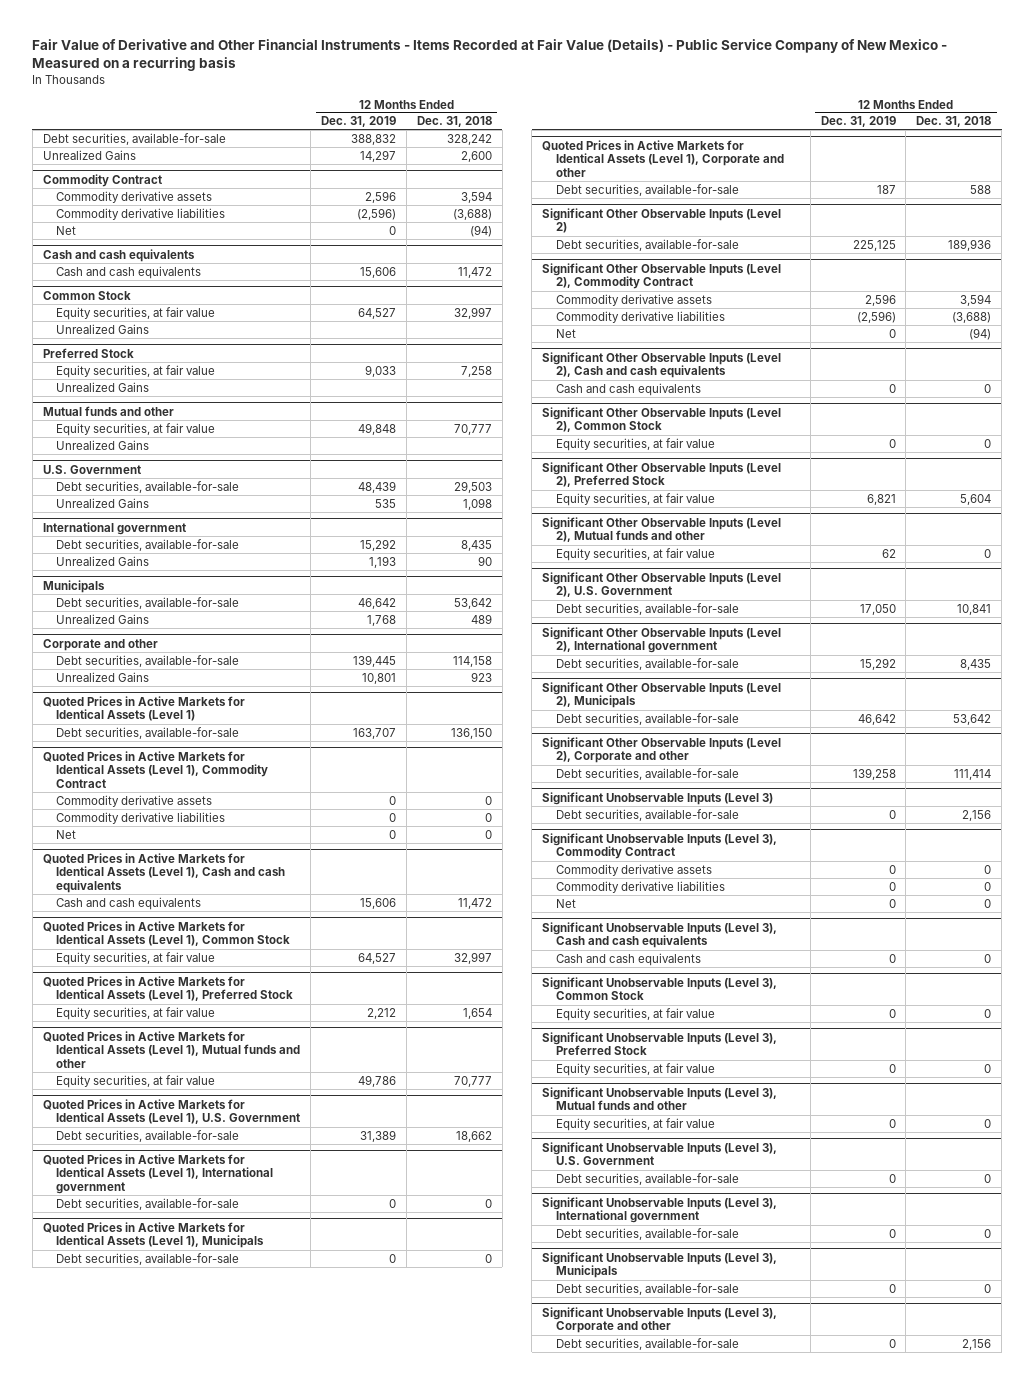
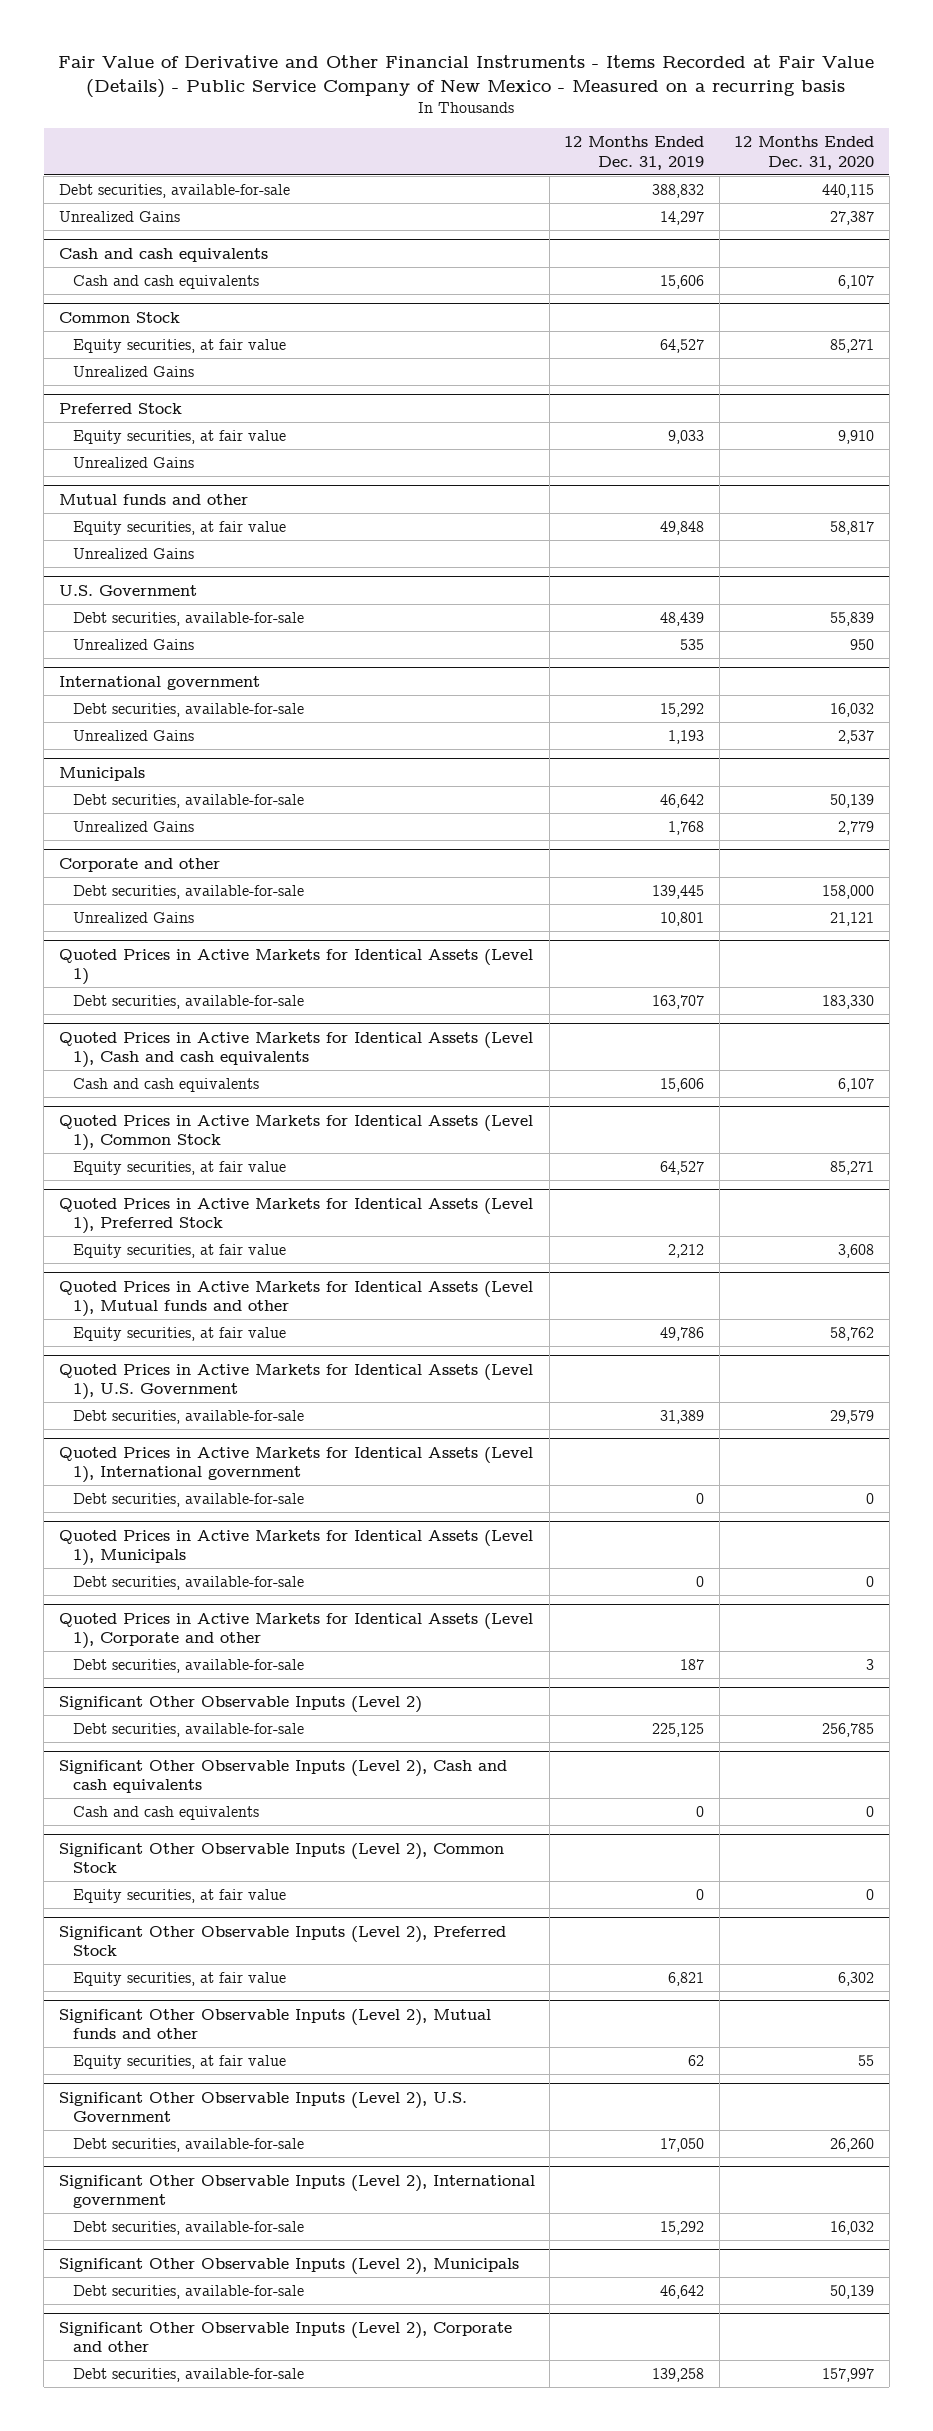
[417,116,493,128] Dec. 31, 2018 -> none
none -> [734,136,875,170] 12 Months Ended Dec. 31, 2020
[42,173,162,187] Commodity Contract -> none
[56,190,213,203] Commodity derivative assets -> none
[56,207,226,220] Commodity derivative liabilities -> none
[56,225,77,235] Net -> none
[42,750,269,789] Quoted Prices in Active Markets for Identical Assets (Level 1), Commodity Contract -> none
[56,794,213,807] Commodity derivative assets -> none
[56,811,226,824] Commodity derivative liabilities -> none
[56,829,77,839] Net -> none
[542,262,782,290] Significant Other Observable Inputs (Level 2), Commodity Contract -> none
[555,293,712,306] Commodity derivative assets -> none
[555,310,725,323] Commodity derivative liabilities -> none
[555,328,576,338] Net -> none
[542,791,774,805] Significant Unobservable Inputs (Level 3) -> none
[555,808,739,821] Debt securities, available-for-sale -> none
[542,832,778,860] Significant Unobservable Inputs (Level 3), Commodity Contract -> none
[555,863,712,876] Commodity derivative assets -> none
[555,880,725,893] Commodity derivative liabilities -> none
[555,898,576,908] Net -> none
[542,921,778,949] Significant Unobservable Inputs (Level 3), Cash and cash equivalents -> none
[555,952,701,966] Cash and cash equivalents -> none
[542,976,778,1001] Significant Unobservable Inputs (Level 3), Common Stock -> none
[555,1007,715,1021] Equity securities, at fair value -> none
[542,1031,778,1056] Significant Unobservable Inputs (Level 3), Preferred Stock -> none
[555,1062,715,1076] Equity securities, at fair value -> none
[542,1086,778,1111] Significant Unobservable Inputs (Level 3), Mutual funds and other -> none
[555,1117,715,1131] Equity securities, at fair value -> none
[542,1141,778,1166] Significant Unobservable Inputs (Level 3), U.S. Government -> none
[555,1172,739,1185] Debt securities, available-for-sale -> none
[542,1196,778,1224] Significant Unobservable Inputs (Level 3), International government -> none
[555,1227,739,1240] Debt securities, available-for-sale -> none
[542,1251,778,1279] Significant Unobservable Inputs (Level 3), Municipals -> none
[555,1282,739,1295] Debt securities, available-for-sale -> none
[542,1306,778,1334] Significant Unobservable Inputs (Level 3), Corporate and other -> none
[555,1337,739,1350] Debt securities, available-for-sale -> none

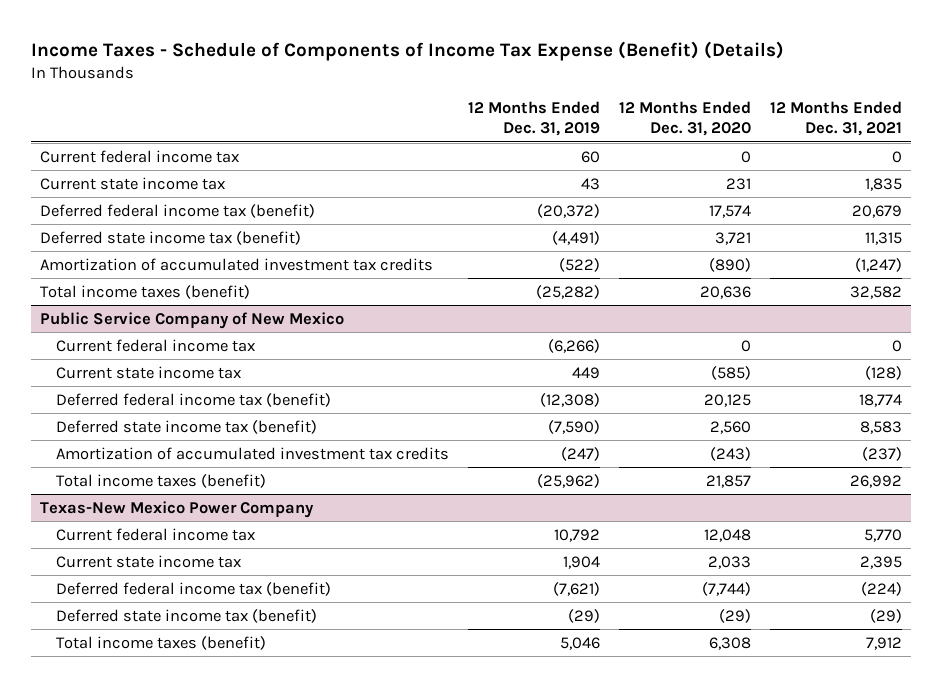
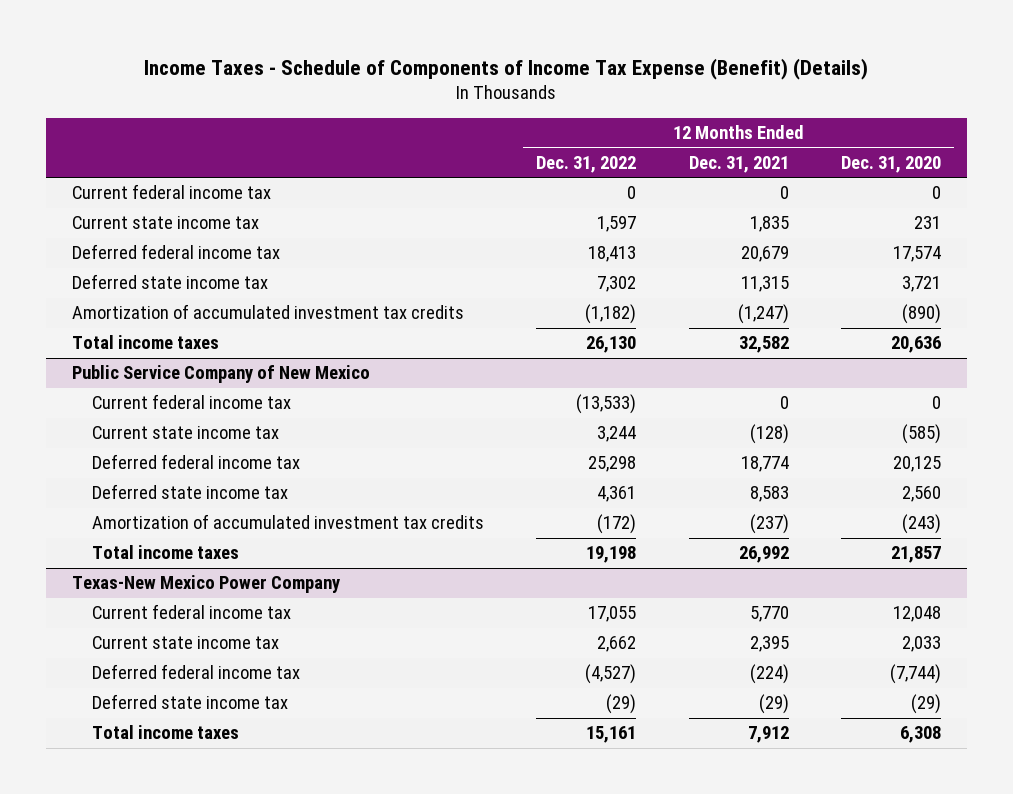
[468,101,601,137] 12 Months Ended Dec. 31, 2019 -> none
none -> [536,155,637,173] Dec. 31, 2022
[39,203,315,218] Deferred federal income tax (benefit) -> [72,244,281,260] Deferred federal income tax
[39,230,301,245] Deferred state income tax (benefit) -> [72,274,269,290] Deferred state income tax
[39,284,250,299] Total income taxes (benefit) -> [72,335,220,350] Total income taxes
[56,392,332,407] Deferred federal income tax (benefit) -> [92,454,301,470] Deferred federal income tax
[56,419,318,434] Deferred state income tax (benefit) -> [92,484,289,500] Deferred state income tax
[56,473,267,488] Total income taxes (benefit) -> [92,545,240,560] Total income taxes
[56,581,332,596] Deferred federal income tax (benefit) -> [92,664,301,680] Deferred federal income tax
[56,608,318,623] Deferred state income tax (benefit) -> [92,694,289,710] Deferred state income tax
[56,635,267,650] Total income taxes (benefit) -> [92,725,240,740] Total income taxes

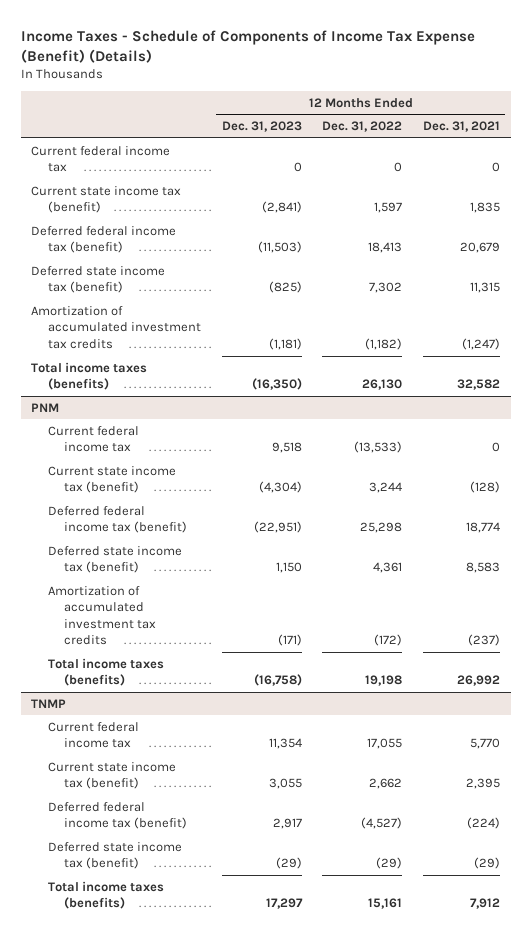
[840,155,941,173] Dec. 31, 2020 -> none
none -> [221,121,302,133] Dec. 31, 2023
[72,216,260,230] Current state income tax -> [30,185,181,214] Current state income tax (benefit)
[72,244,281,260] Deferred federal income tax -> [30,225,176,254] Deferred federal income tax (benefit)
[72,274,269,290] Deferred state income tax -> [30,265,165,294] Deferred state income tax (benefit)
[72,335,220,350] Total income taxes -> [30,361,147,391] Total income taxes (benefits)
[72,365,371,384] Public Service Company of New Mexico -> [30,402,59,412] PNM
[92,426,280,440] Current state income tax -> [47,465,176,494] Current state income tax (benefit)
[92,454,301,470] Deferred federal income tax -> [47,505,188,534] Deferred federal income tax (benefit)
[92,484,289,500] Deferred state income tax -> [47,545,182,574] Deferred state income tax (benefit)
[92,545,240,560] Total income taxes -> [47,657,164,687] Total income taxes (benefits)
[72,575,341,594] Texas-New Mexico Power Company -> [30,698,66,708] TNMP
[92,636,280,650] Current state income tax -> [47,761,176,790] Current state income tax (benefit)
[92,664,301,680] Deferred federal income tax -> [47,801,188,830] Deferred federal income tax (benefit)
[92,694,289,710] Deferred state income tax -> [47,841,182,870] Deferred state income tax (benefit)
[92,725,240,740] Total income taxes -> [47,880,164,910] Total income taxes (benefits)

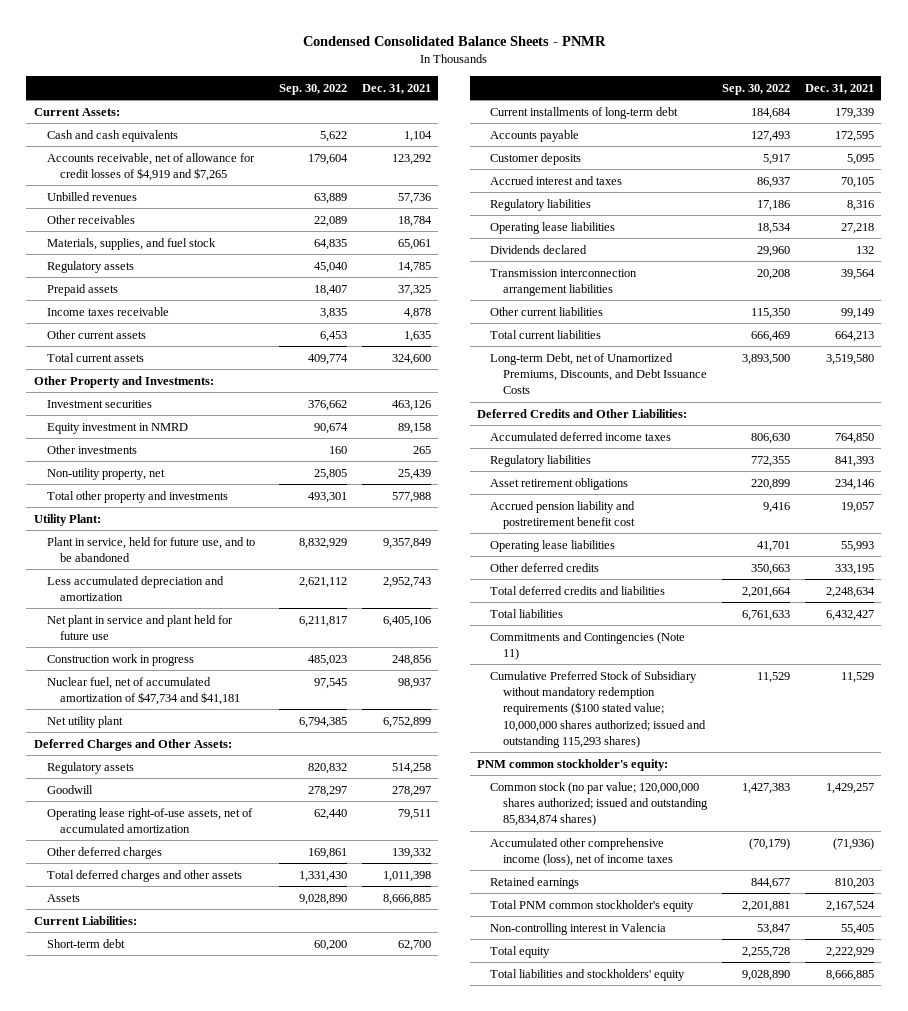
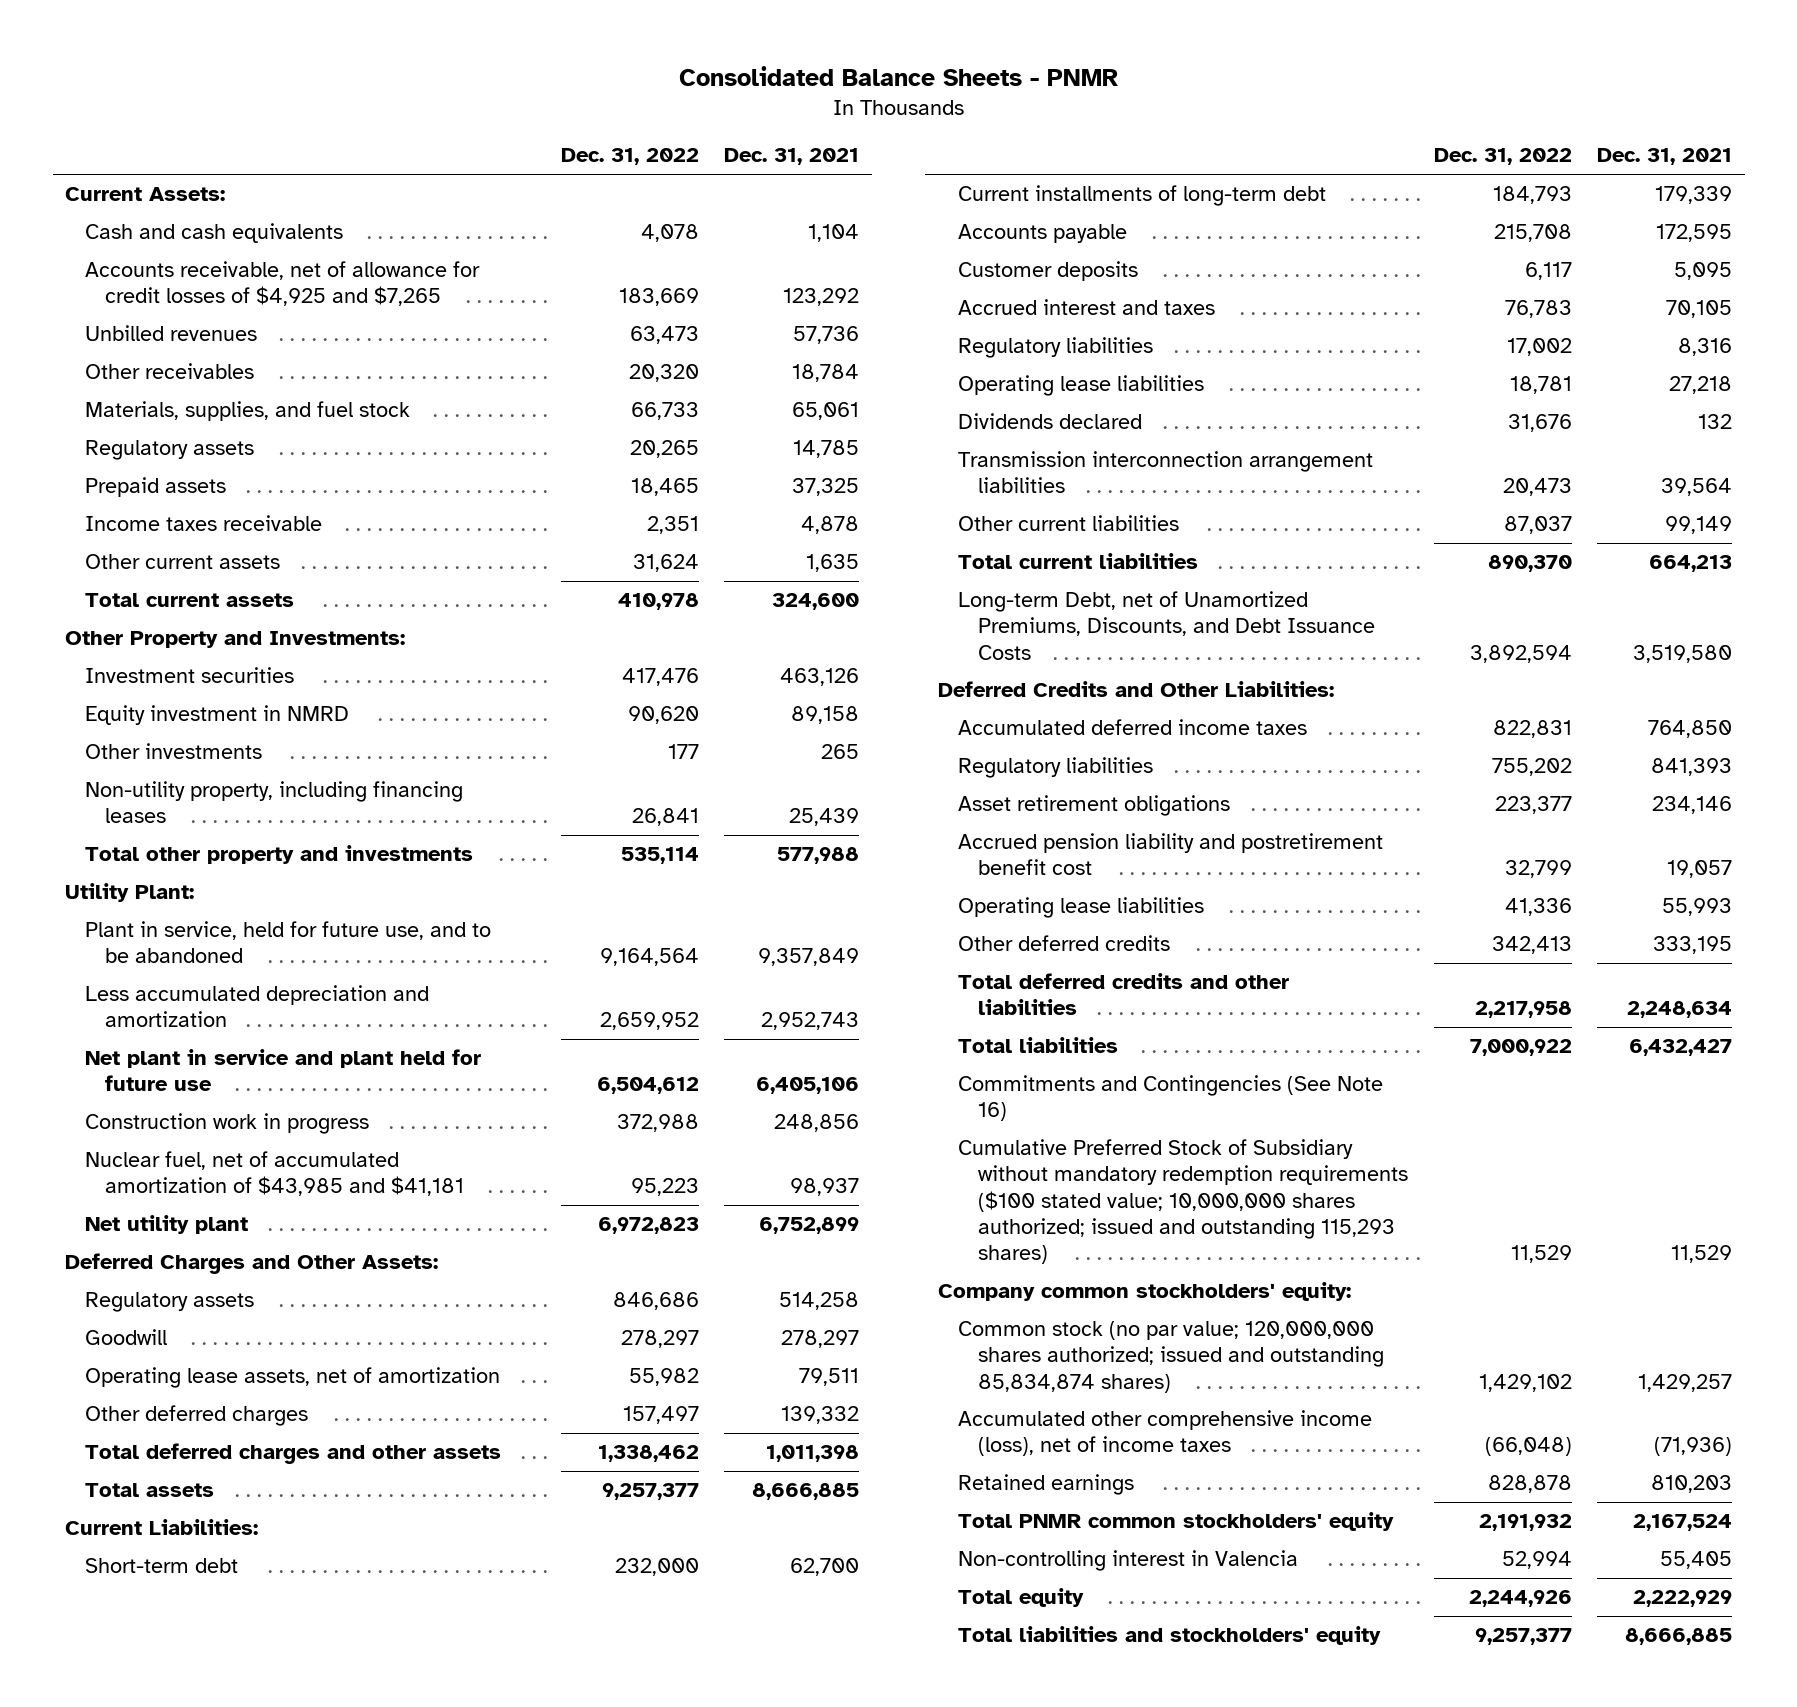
[302,36,606,47] Condensed Consolidated Balance Sheets - PNMR -> [678,65,1118,86] Consolidated Balance Sheets - PNMR
[278,83,347,95] Sep. 30, 2022 -> none
none -> [560,148,699,166] Dec. 31, 2022
[46,152,255,181] Accounts receivable, net of allowance for credit losses of $4,919 and $7,265 -> [85,261,481,307] Accounts receivable, net of allowance for credit losses of $4,925 and $7,265
[46,467,165,480] Non-utility property, net -> [85,781,464,824] Non-utility property, including financing leases
[46,676,241,705] Nuclear fuel, net of accumulated amortization of $47,734 and $41,181 -> [85,1151,465,1197] Nuclear fuel, net of accumulated amortization of $43,985 and $41,181
[46,807,253,833] Operating lease right-of-use assets, net of accumulated amortization -> [85,1367,501,1389] Operating lease assets, net of amortization
[46,893,80,902] Assets -> [85,1483,215,1498] Total assets
[490,585,666,595] Total deferred credits and liabilities -> [958,973,1290,1016] Total deferred credits and other liabilities
[490,631,686,660] Commitments and Contingencies (Note 11) -> [958,1075,1384,1122] Commitments and Contingencies (See Note 16)
[477,758,669,771] PNM common stockholder's equity: -> [938,1282,1352,1302] Company common stockholders' equity:
[490,899,695,912] Total PNM common stockholder's equity -> [958,1512,1395,1532] Total PNMR common stockholders' equity

